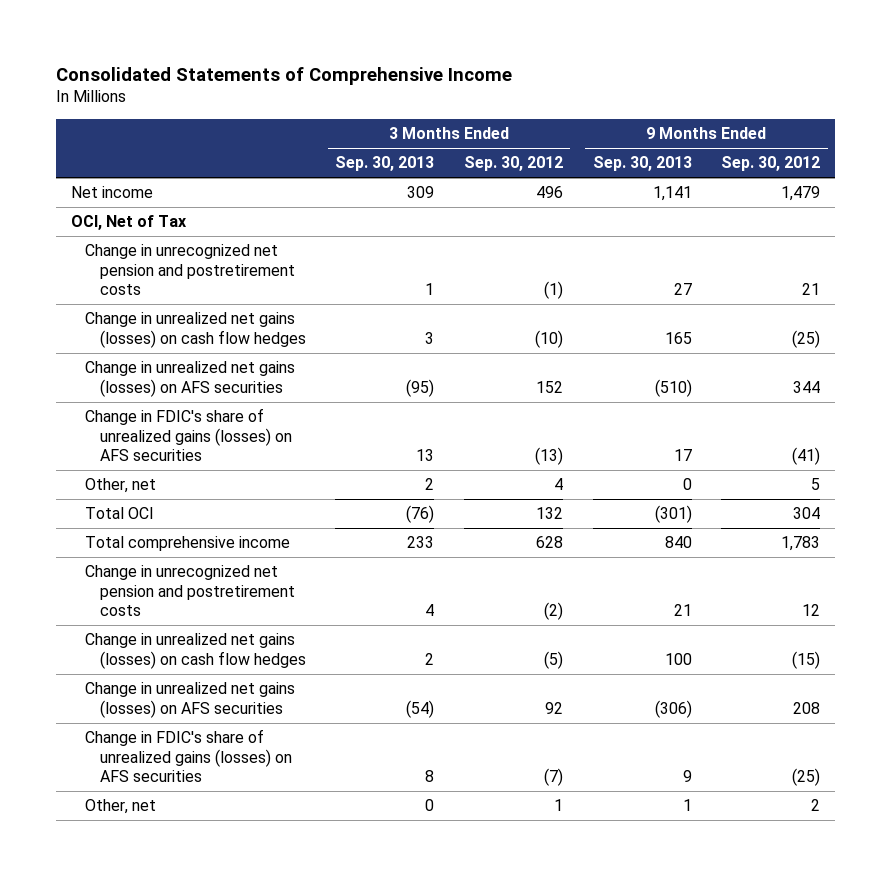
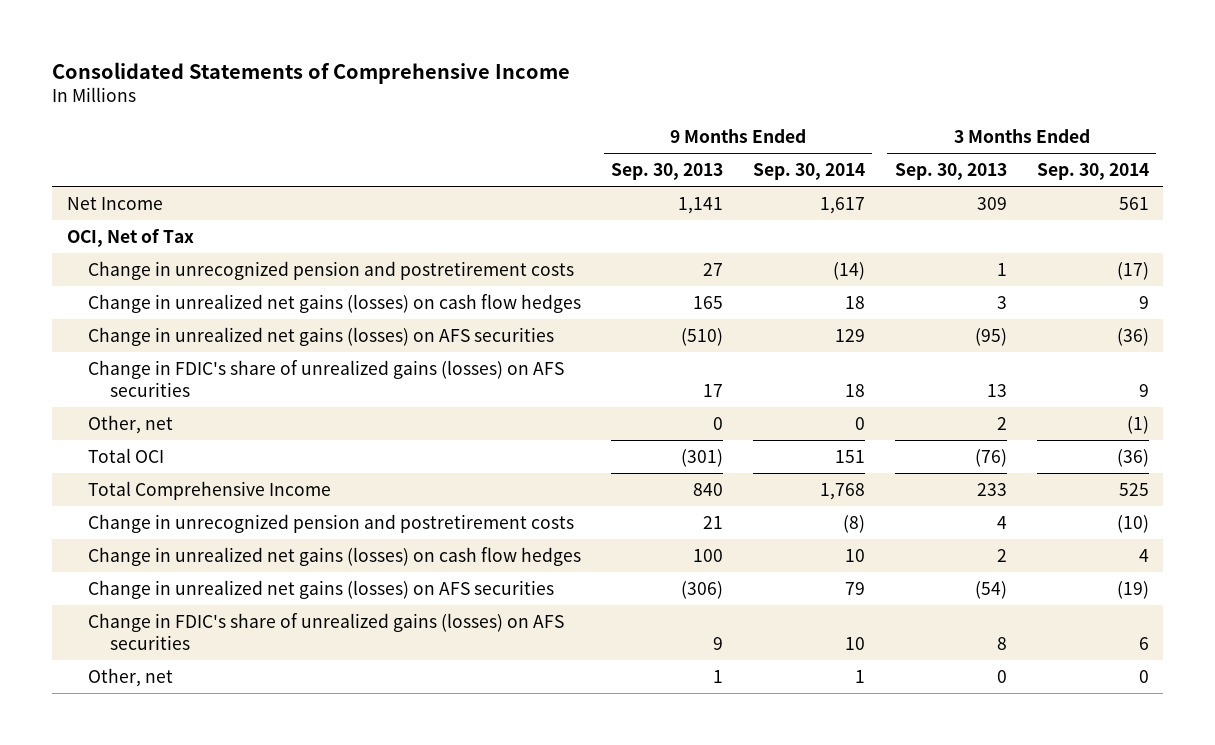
[463,156,563,172] Sep. 30, 2012 -> none
[721,156,821,172] Sep. 30, 2012 -> none
none -> [752,162,865,180] Sep. 30, 2014
none -> [1036,162,1149,180] Sep. 30, 2014
[70,186,153,199] Net income -> [66,196,163,210] Net Income
[85,244,295,296] Change in unrecognized net pension and postretirement costs -> [88,260,575,280] Change in unrecognized pension and postretirement costs
[85,536,291,552] Total comprehensive income -> [88,480,332,500] Total Comprehensive Income
[85,565,295,617] Change in unrecognized net pension and postretirement costs -> [88,513,575,533] Change in unrecognized pension and postretirement costs

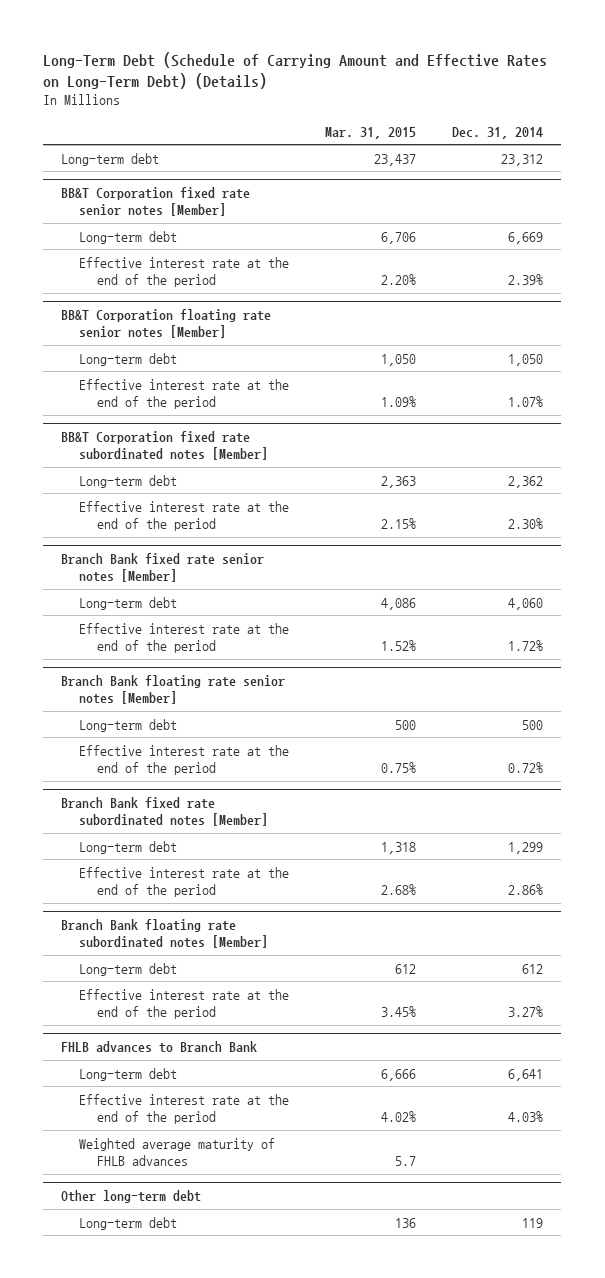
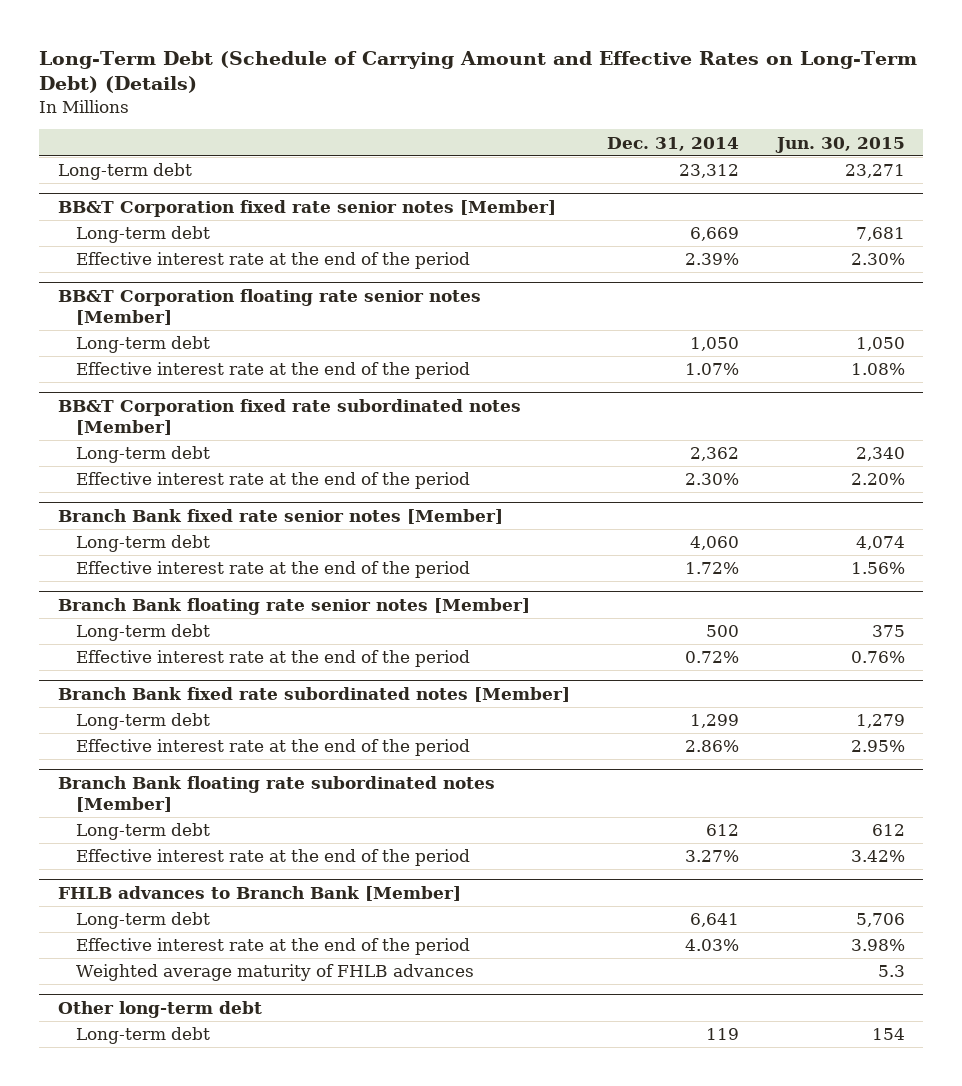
[325,126,417,139] Mar. 31, 2015 -> none
none -> [774,136,905,153] Jun. 30, 2015
[61,1041,258,1054] FHLB advances to Branch Bank -> [57,885,461,901] FHLB advances to Branch Bank [Member]

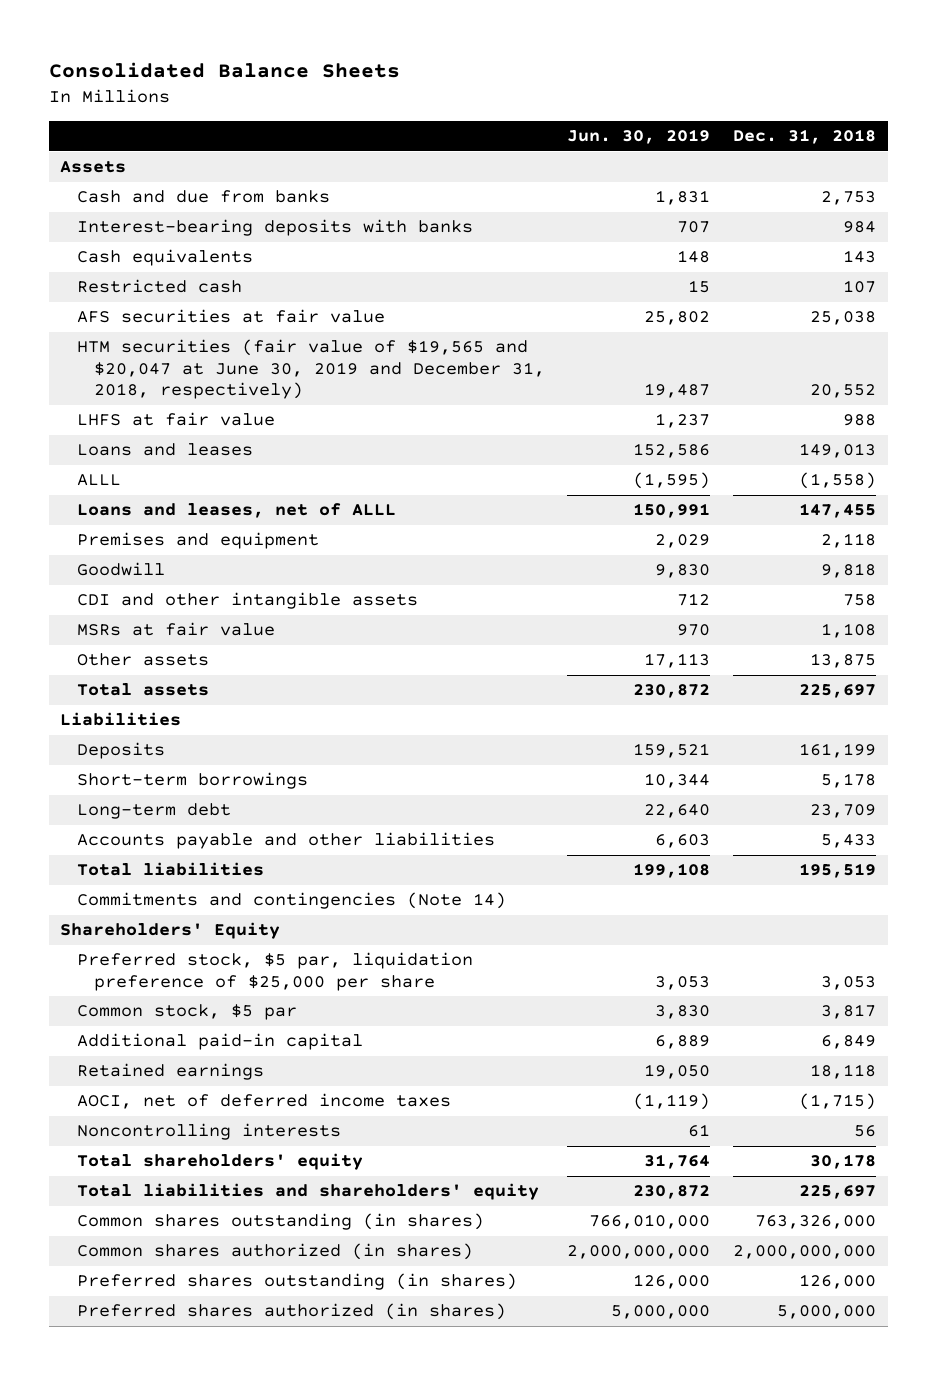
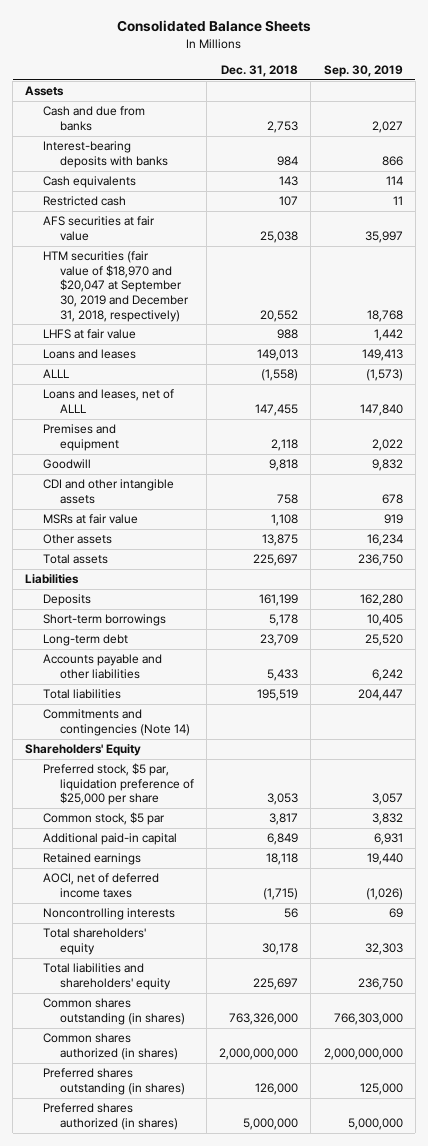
[567,129,711,145] Jun. 30, 2019 -> none
none -> [323,65,403,78] Sep. 30, 2019
[76,339,545,400] HTM securities (fair value of $19,565 and $20,047 at June 30, 2019 and December 31, 2018, respectively) -> [42,251,189,322] HTM securities (fair value of $18,970 and $20,047 at September 30, 2019 and December 31, 2018, respectively)

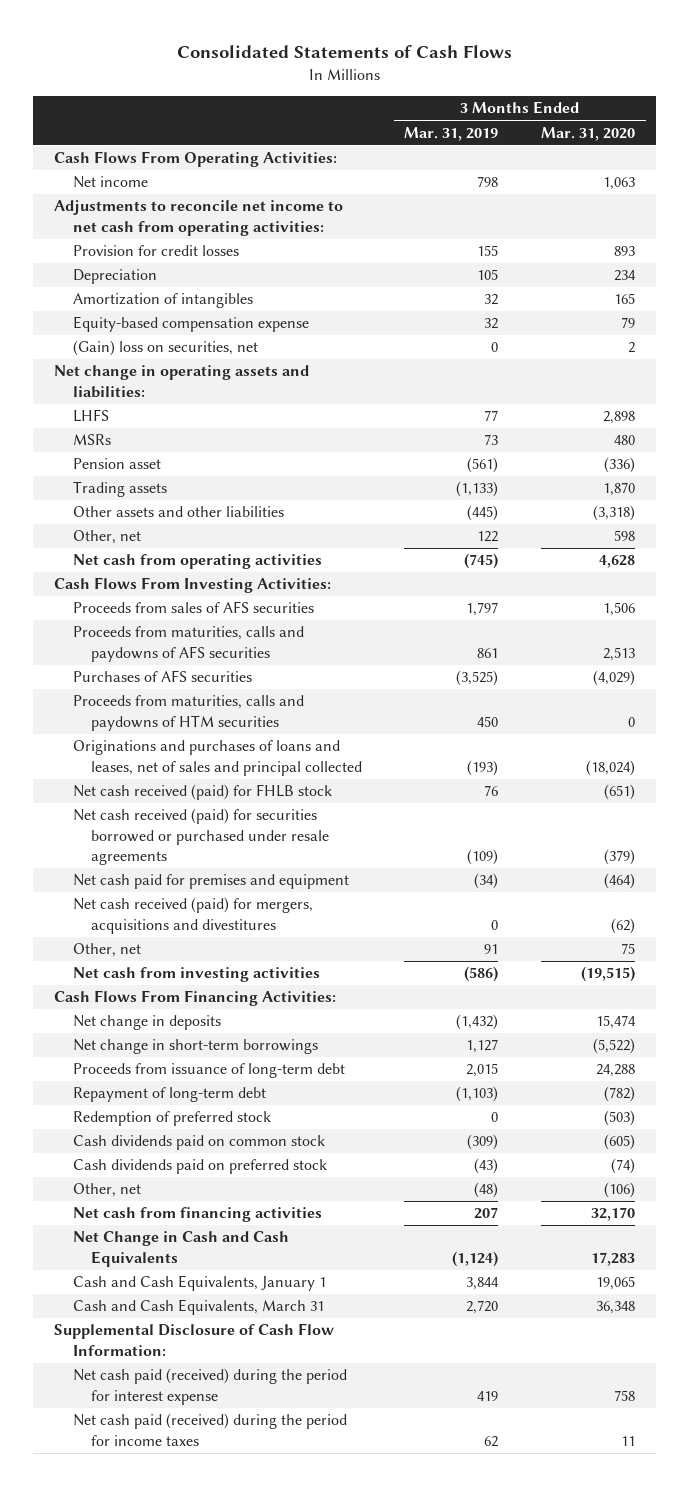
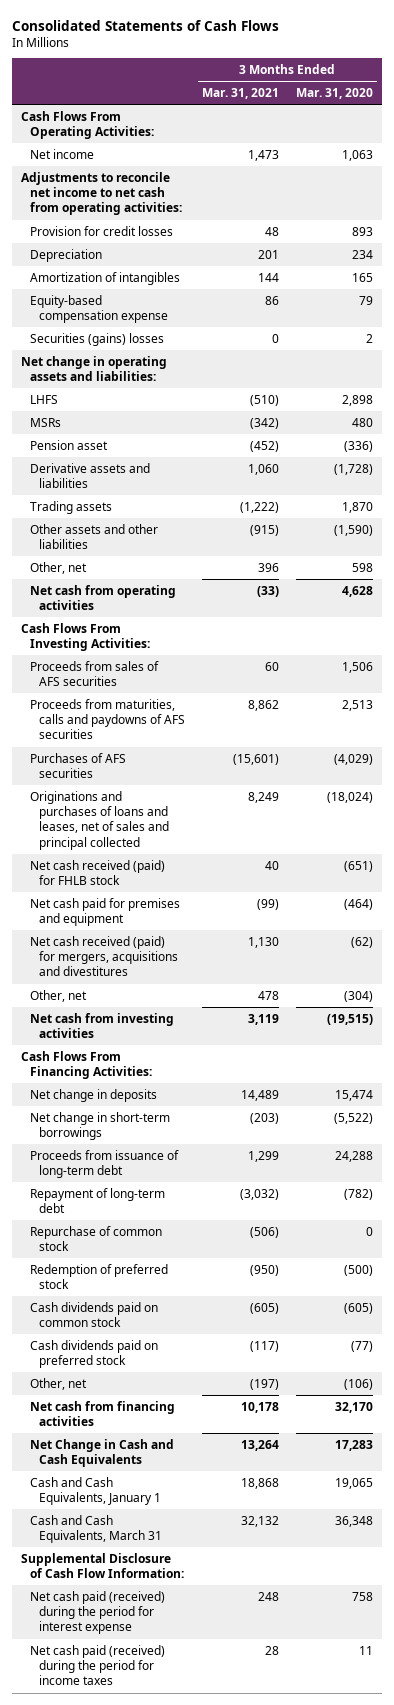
[404,126,499,141] Mar. 31, 2019 -> none
none -> [201,88,279,100] Mar. 31, 2021
[72,340,258,357] (Gain) loss on securities, net -> [29,332,164,346] Securities (gains) losses
none -> [29,462,150,489] Derivative assets and liabilities
[593,505,636,522] (3,318) -> [334,524,374,536] (1,590)
[72,695,304,731] Proceeds from maturities, calls and paydowns of HTM securities -> none
[72,808,329,866] Net cash received (paid) for securities borrowed or purchased under resale agreements -> none
[621,943,636,955] 75 -> [344,990,374,1002] (304)
none -> [29,1225,162,1252] Repurchase of common stock
[604,1110,636,1127] (503) -> [344,1264,374,1276] (500)
[611,1158,636,1175] (74) -> [351,1340,374,1352] (77)

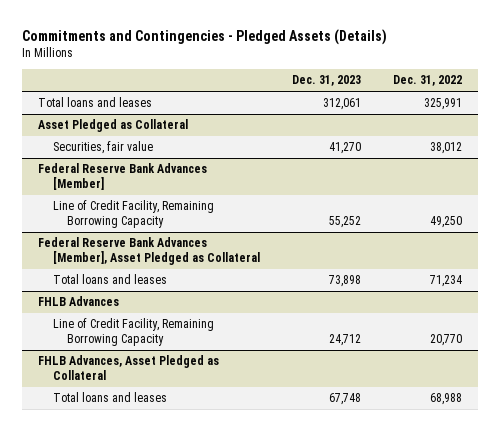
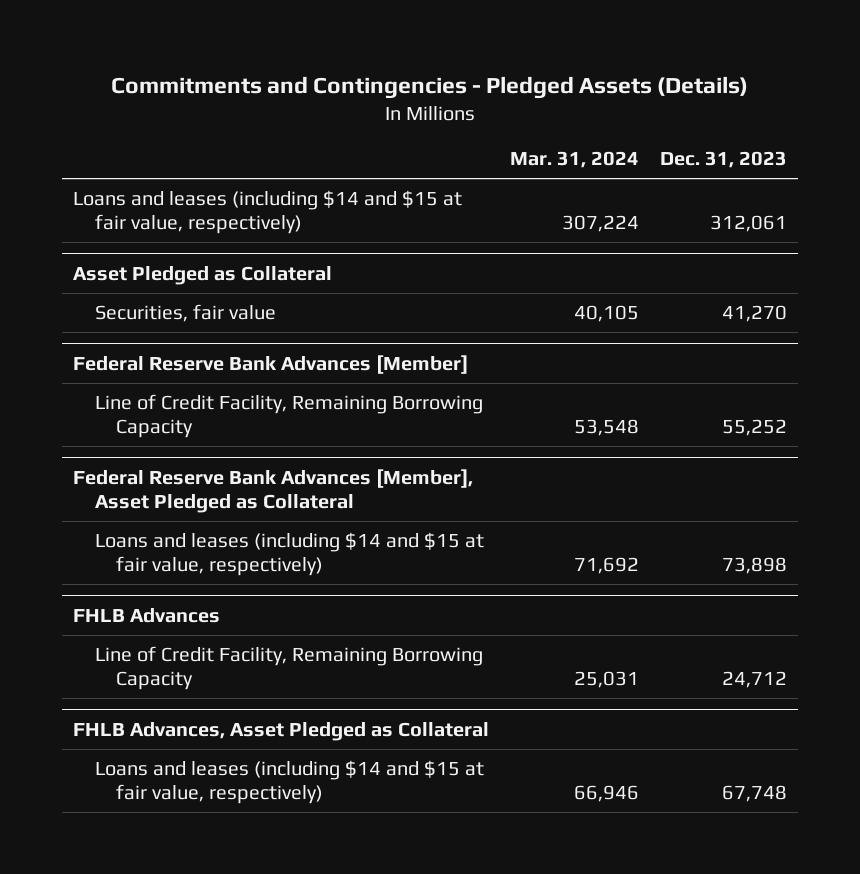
[392,75,462,87] Dec. 31, 2022 -> none
none -> [510,151,640,169] Mar. 31, 2024
[38,97,153,108] Total loans and leases -> [72,189,462,234] Loans and leases (including $14 and $15 at fair value, respectively)
[52,274,167,285] Total loans and leases -> [94,531,484,576] Loans and leases (including $14 and $15 at fair value, respectively)
[52,392,167,403] Total loans and leases -> [94,759,484,804] Loans and leases (including $14 and $15 at fair value, respectively)

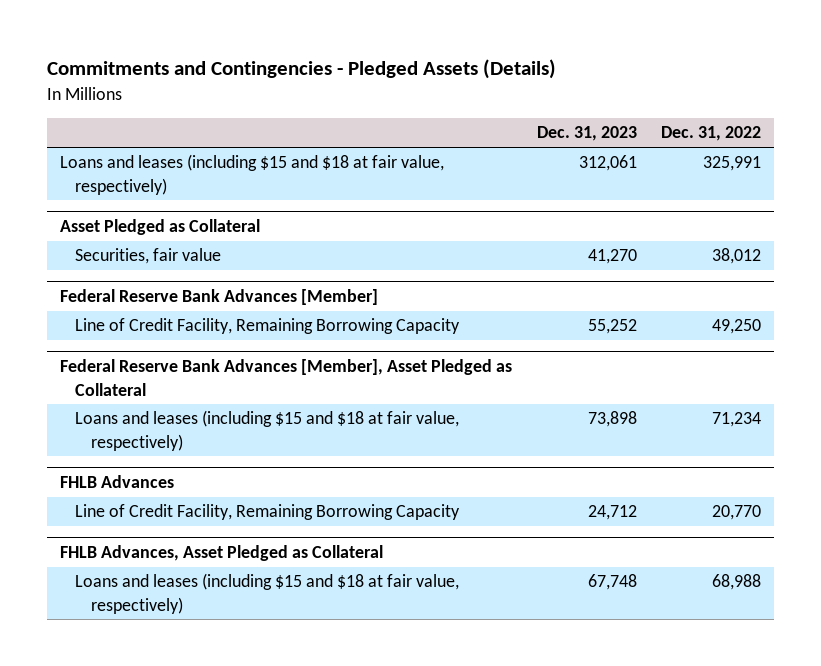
[510,151,640,169] Mar. 31, 2024 -> none
none -> [661,126,762,142] Dec. 31, 2022
[72,189,462,234] Loans and leases (including $14 and $15 at fair value, respectively) -> [59,154,444,195] Loans and leases (including $15 and $18 at fair value, respectively)
[94,531,484,576] Loans and leases (including $14 and $15 at fair value, respectively) -> [75,410,460,451] Loans and leases (including $15 and $18 at fair value, respectively)
[94,759,484,804] Loans and leases (including $14 and $15 at fair value, respectively) -> [75,573,460,614] Loans and leases (including $15 and $18 at fair value, respectively)

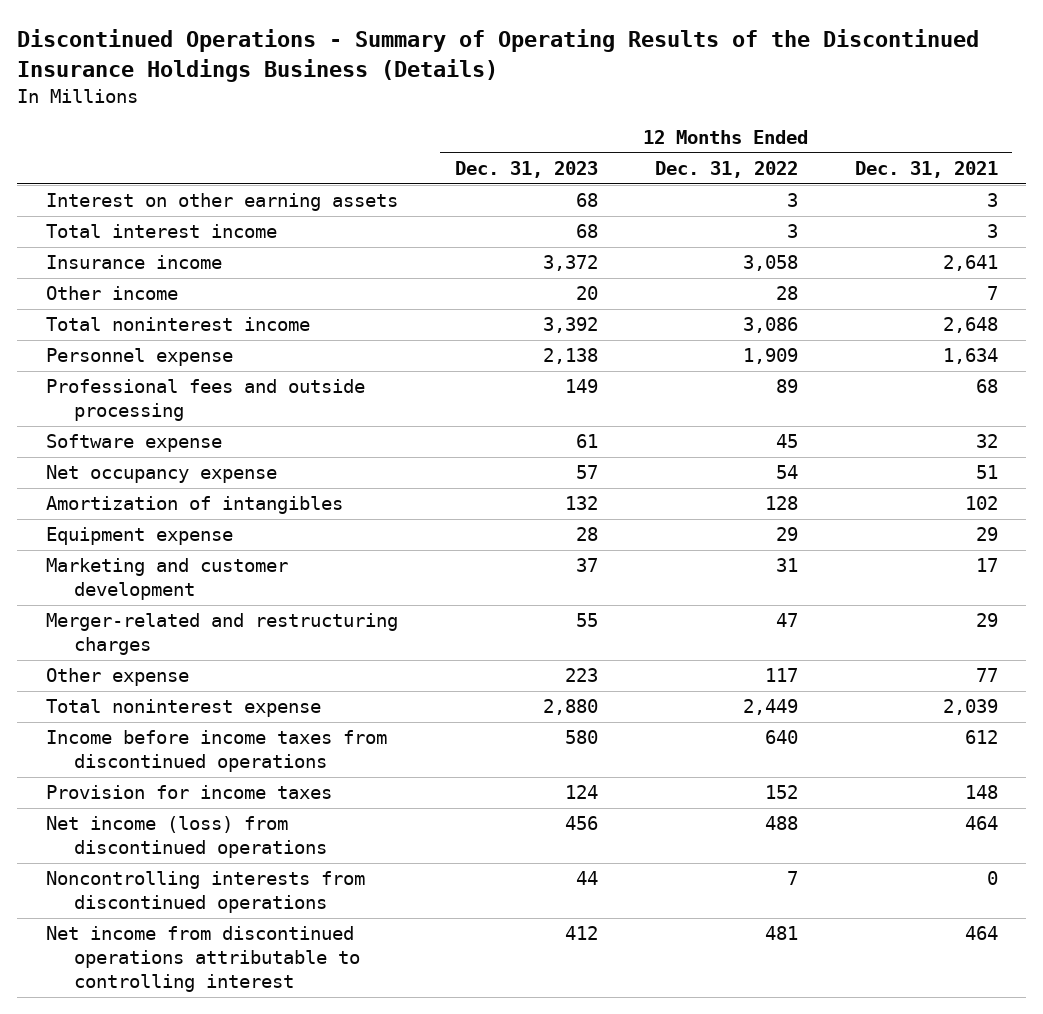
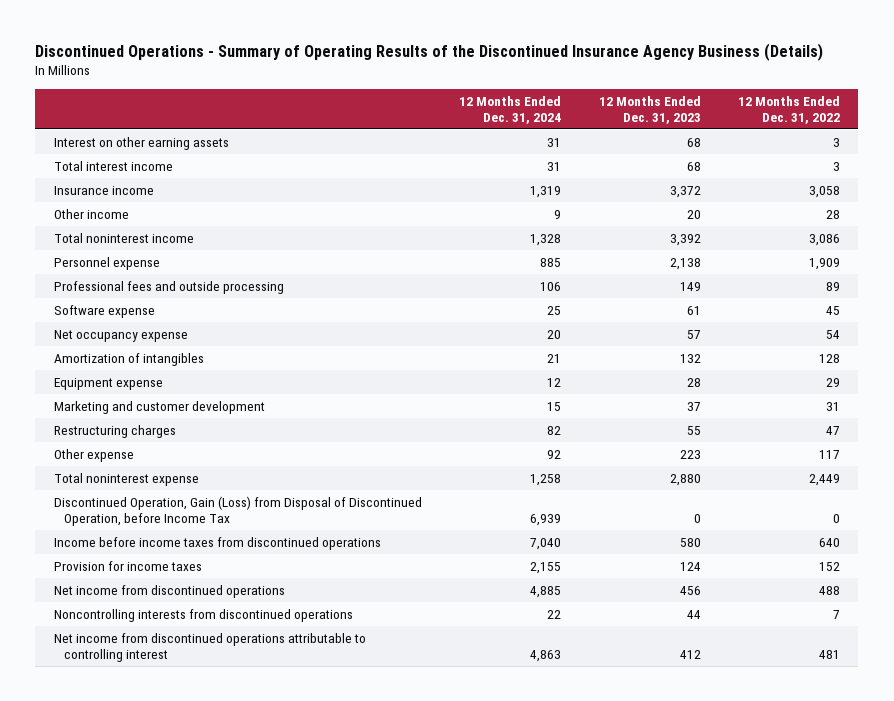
[17,29,980,82] Discontinued Operations - Summary of Operating Results of the Discontinued Insurance Holdings Business (Details) -> [35,42,824,61] Discontinued Operations - Summary of Operating Results of the Discontinued Insurance Agency Business (Details)
[854,161,998,179] Dec. 31, 2021 -> none
none -> [459,95,562,124] 12 Months Ended Dec. 31, 2024
[45,613,398,656] Merger-related and restructuring charges -> [53,424,176,438] Restructuring charges
none -> [53,495,422,526] Discontinued Operation, Gain (Loss) from Disposal of Discontinued Operation, before Income Tax
[45,816,328,859] Net income (loss) from discontinued operations -> [53,584,285,598] Net income from discontinued operations

